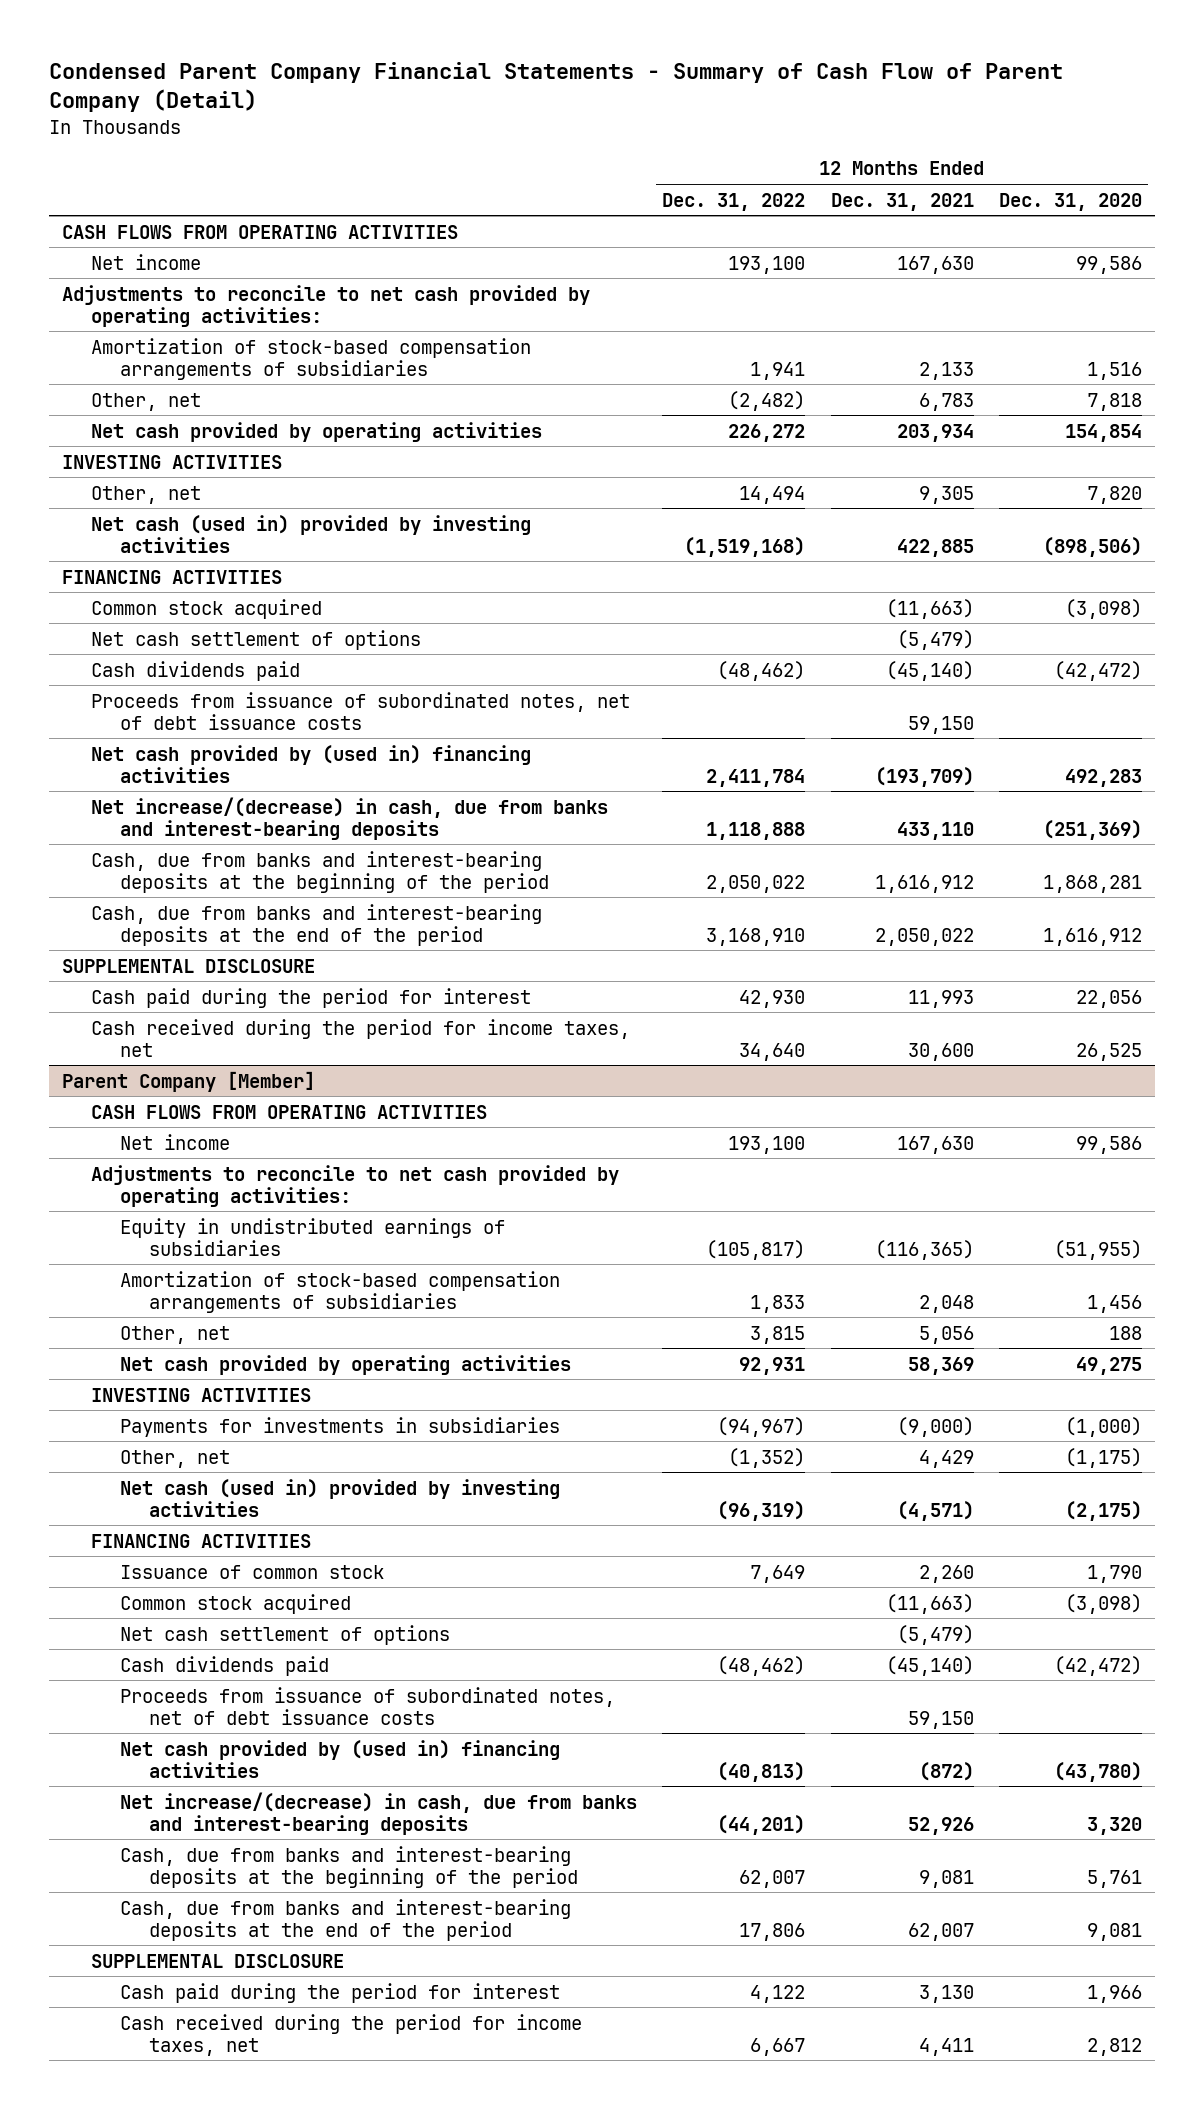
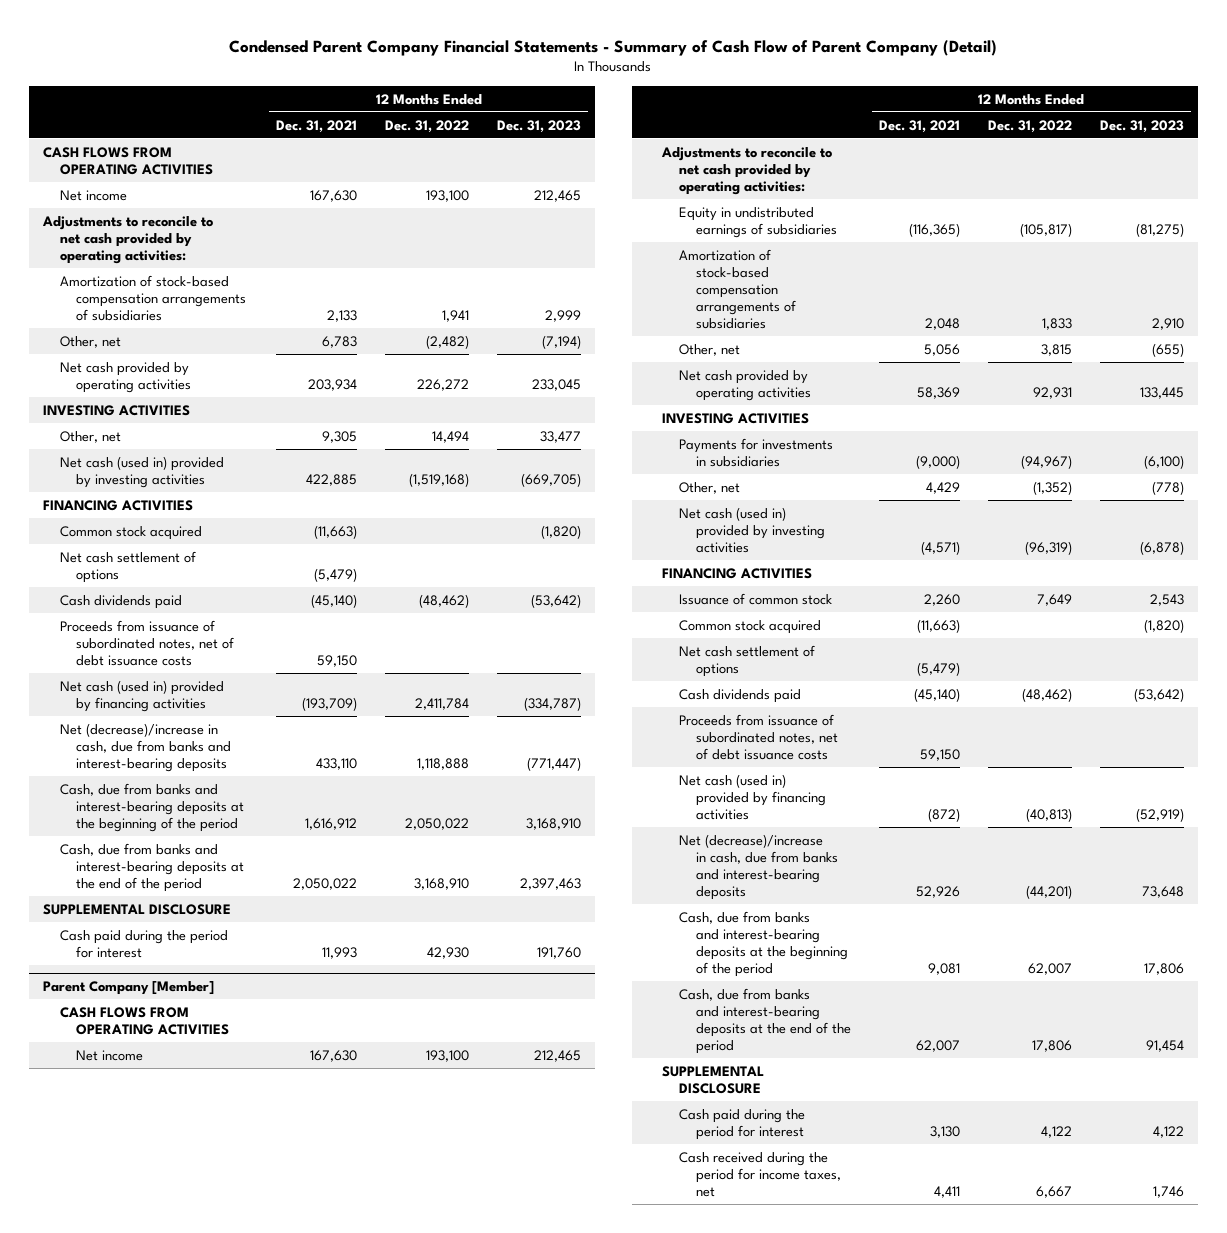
[999,192,1143,211] Dec. 31, 2020 -> none
none -> [497,119,582,133] Dec. 31, 2023
[91,744,532,783] Net cash provided by (used in) financing activities -> [59,679,224,712] Net cash (used in) provided by financing activities
[91,796,609,840] Net increase/(decrease) in cash, due from banks and interest-bearing deposits -> [59,722,232,772] Net (decrease)/increase in cash, due from banks and interest-bearing deposits
[91,1018,631,1057] Cash received during the period for income taxes, net -> none
[120,1739,561,1778] Net cash provided by (used in) financing activities -> [679,773,826,820] Net cash (used in) provided by financing activities
[120,1791,638,1835] Net increase/(decrease) in cash, due from banks and interest-bearing deposits -> [679,833,838,900] Net (decrease)/increase in cash, due from banks and interest-bearing deposits

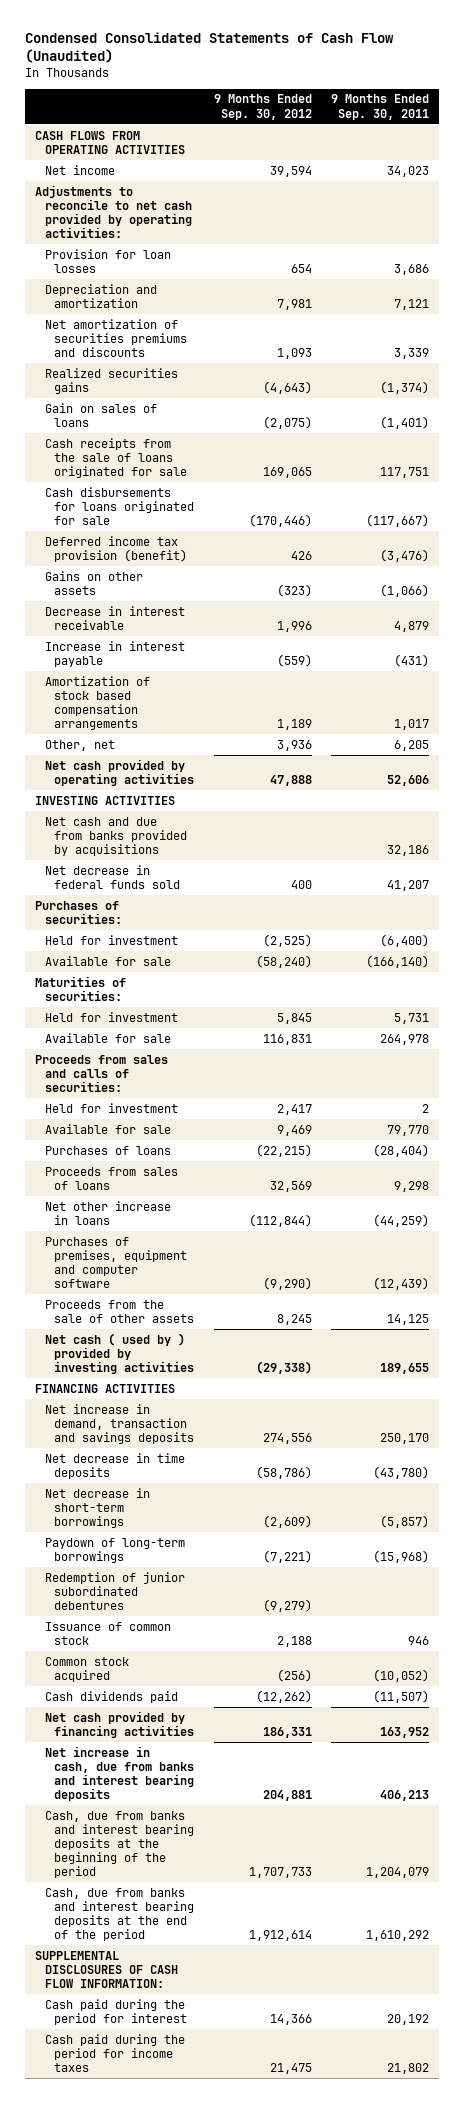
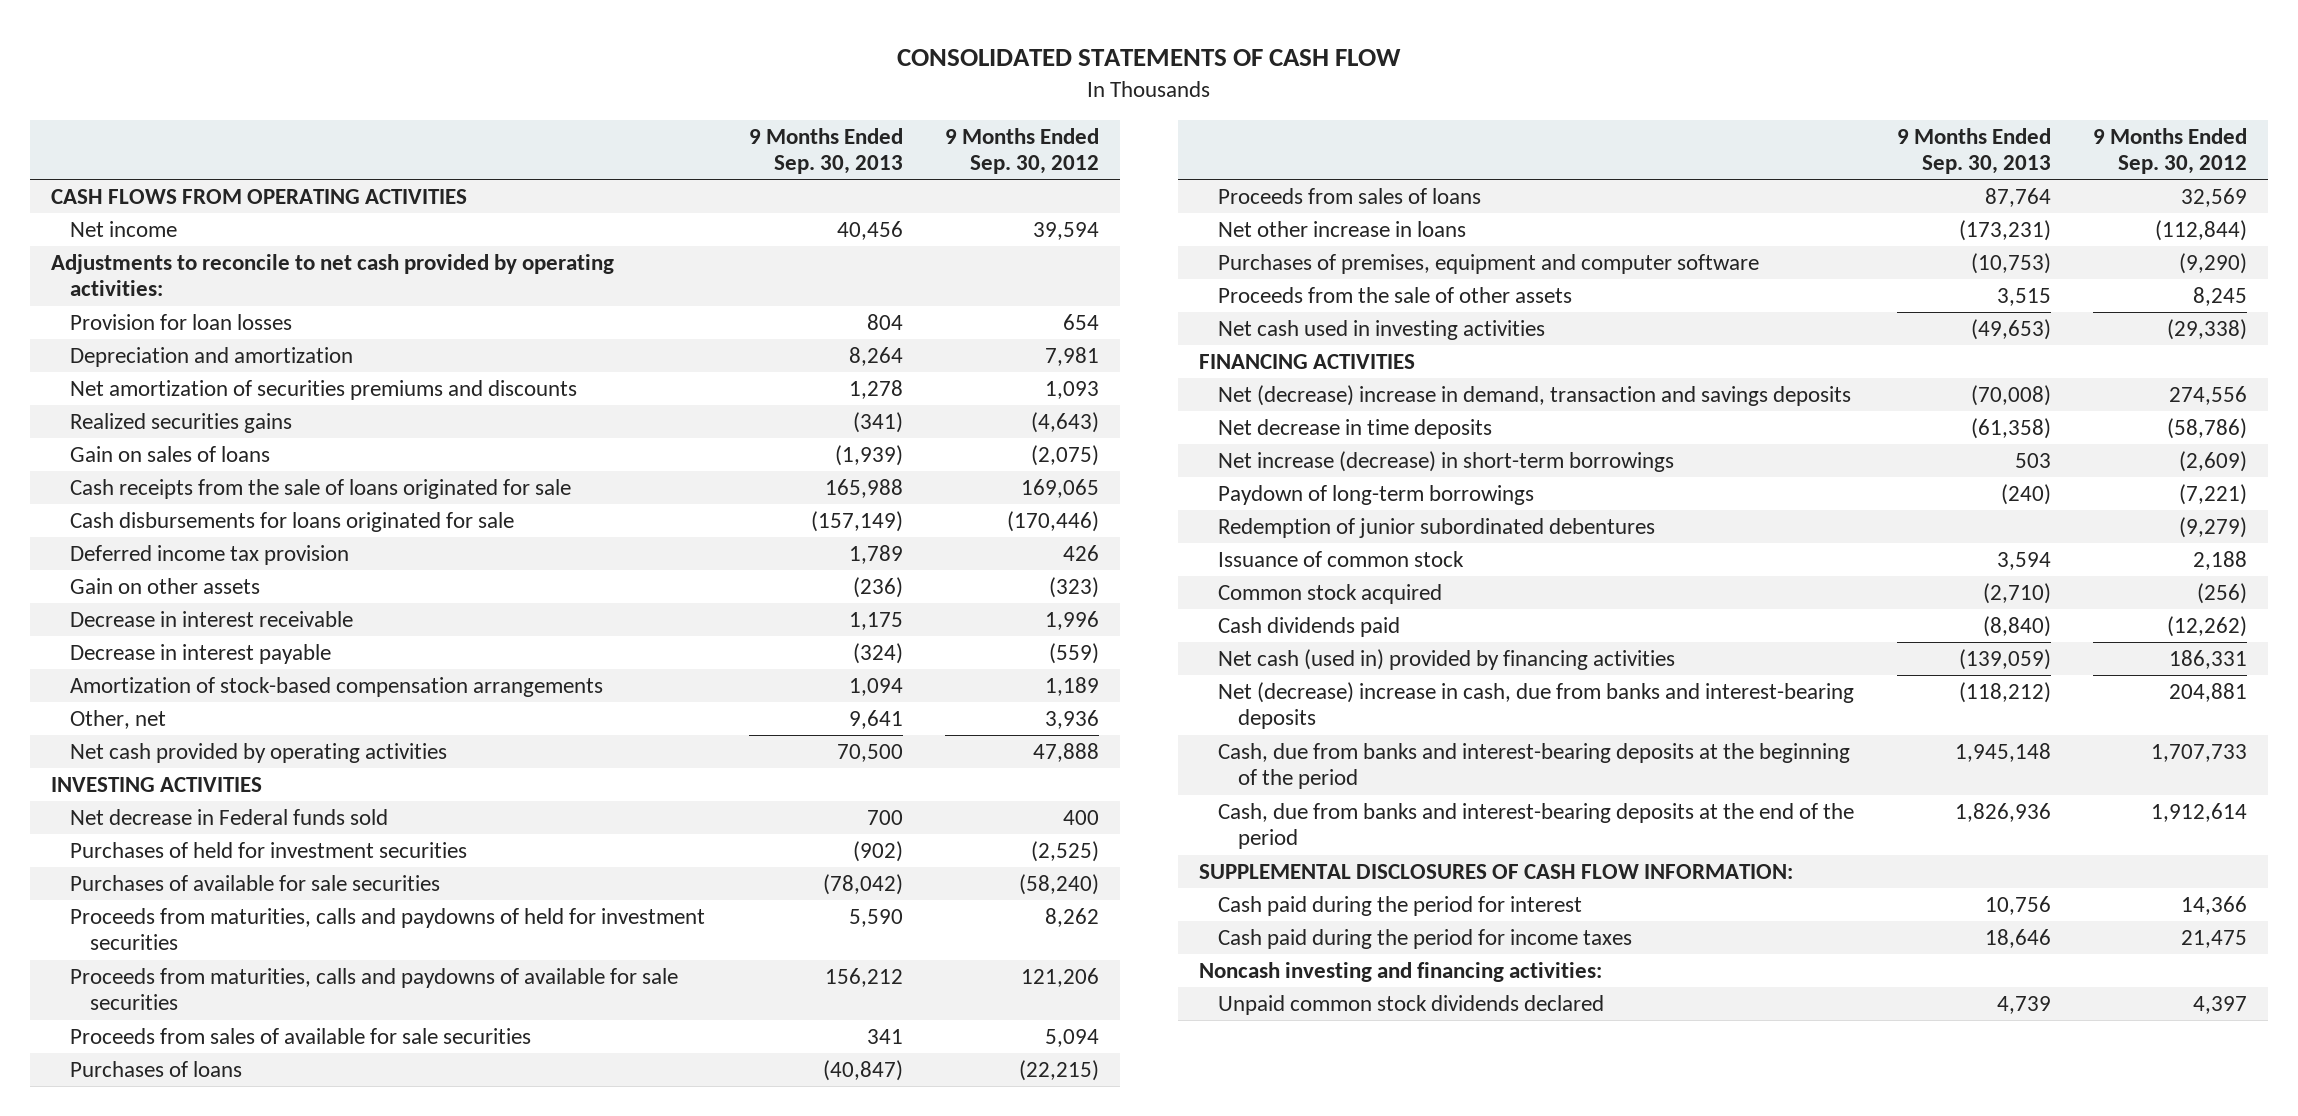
[25,32,395,64] Condensed Consolidated Statements of Cash Flow (Unaudited) -> [896,48,1401,66] CONSOLIDATED STATEMENTS OF CASH FLOW
[331,94,430,120] 9 Months Ended Sep. 30, 2011 -> none
none -> [748,127,903,175] 9 Months Ended Sep. 30, 2013
[44,535,187,562] Deferred income tax provision (benefit) -> [70,545,350,566] Deferred income tax provision
[44,570,143,595] Gains on other assets -> [70,578,261,595] Gain on other assets
[44,640,185,667] Increase in interest payable -> [70,644,332,665] Decrease in interest payable
[44,675,150,730] Amortization of stock based compensation arrangements -> [70,677,604,698] Amortization of stock-based compensation arrangements
[44,816,187,856] Net cash and due from banks provided by acquisitions -> none
[35,900,122,924] Purchases of securities: -> none
[35,975,127,1001] Maturities of securities: -> none
[35,1054,169,1092] Proceeds from sales and calls of securities: -> none
[44,1102,178,1113] Held for investment -> none
[44,864,180,889] Net decrease in federal funds sold -> [70,809,389,826] Net decrease in Federal funds sold
[44,934,178,945] Held for investment -> [70,842,468,859] Purchases of held for investment securities
[44,955,171,966] Available for sale -> [70,875,441,892] Purchases of available for sale securities
[44,1011,178,1022] Held for investment -> [70,908,706,951] Proceeds from maturities, calls and paydowns of held for investment securities
[276,1012,312,1024] 5,845 -> [1045,908,1100,928] 8,262
[44,1032,171,1043] Available for sale -> [70,968,679,1011] Proceeds from maturities, calls and paydowns of available for sale securities
[262,1033,312,1045] 116,831 -> [1021,968,1100,988] 121,206
[44,1123,171,1134] Available for sale -> [70,1028,532,1045] Proceeds from sales of available for sale securities
[276,1124,312,1136] 9,469 -> [1045,1029,1100,1048] 5,094
[44,1332,194,1374] Net cash ( used by ) provided by investing activities -> [1218,320,1546,341] Net cash used in investing activities
[44,1403,194,1444] Net increase in demand, transaction and savings deposits -> [1218,385,1852,407] Net (decrease) increase in demand, transaction and savings deposits
[44,1487,150,1528] Net decrease in short-term borrowings -> [1218,451,1675,473] Net increase (decrease) in short-term borrowings
[44,1710,194,1738] Net cash provided by financing activities -> [1218,649,1676,671] Net cash (used in) provided by financing activities
[44,1745,194,1801] Net increase in cash, due from banks and interest bearing deposits -> [1218,682,1855,730] Net (decrease) increase in cash, due from banks and interest-bearing deposits
[44,1810,194,1879] Cash, due from banks and interest bearing deposits at the beginning of the period -> [1218,743,1851,790] Cash, due from banks and interest-bearing deposits at the beginning of the period
[44,1887,194,1941] Cash, due from banks and interest bearing deposits at the end of the period -> [1218,803,1855,850] Cash, due from banks and interest-bearing deposits at the end of the period
none -> [1198,962,1602,983] Noncash investing and financing activities:
none -> [1218,995,1605,1016] Unpaid common stock dividends declared

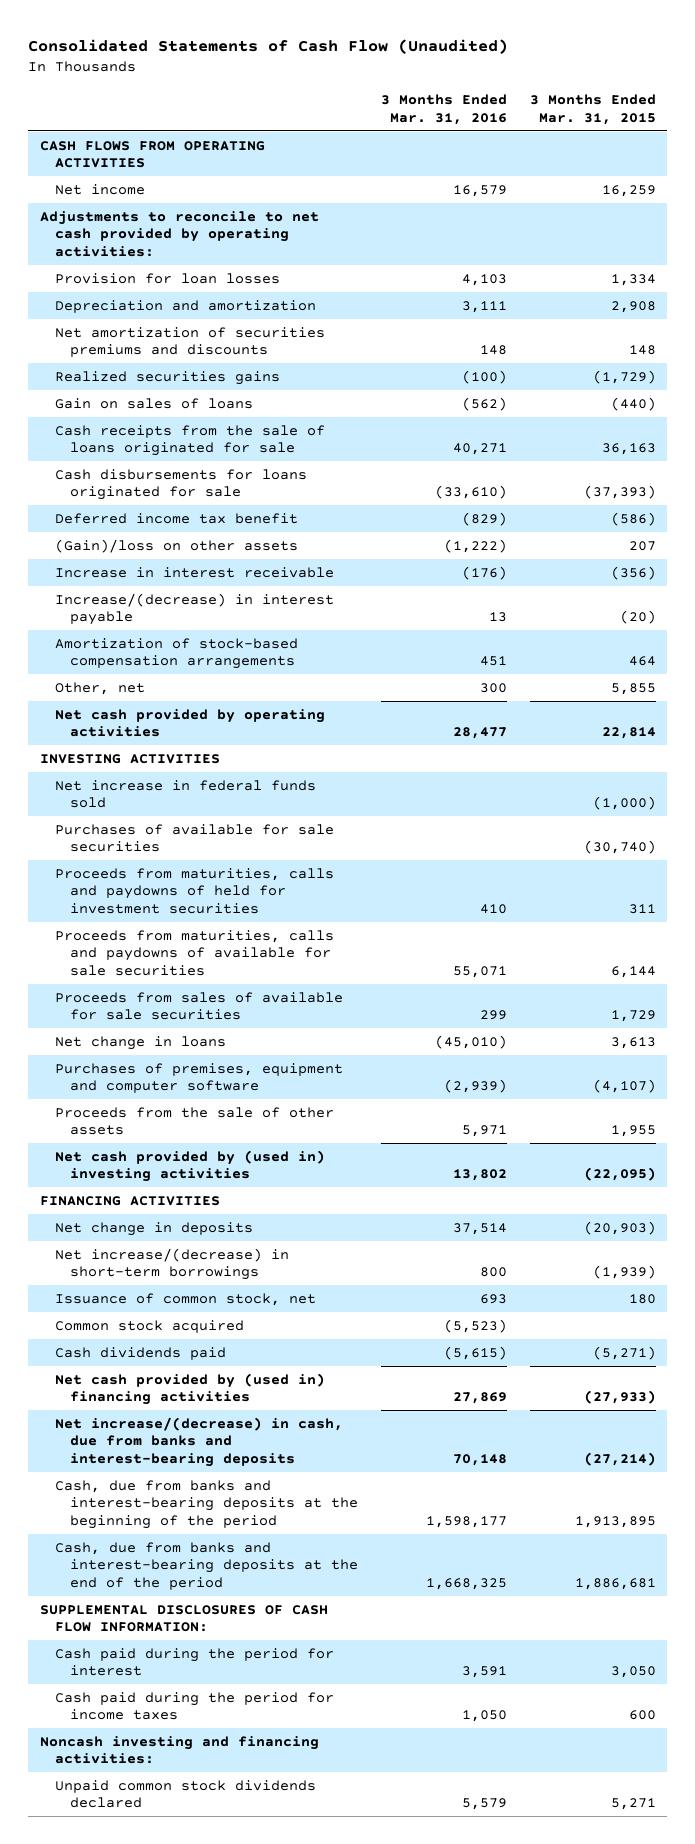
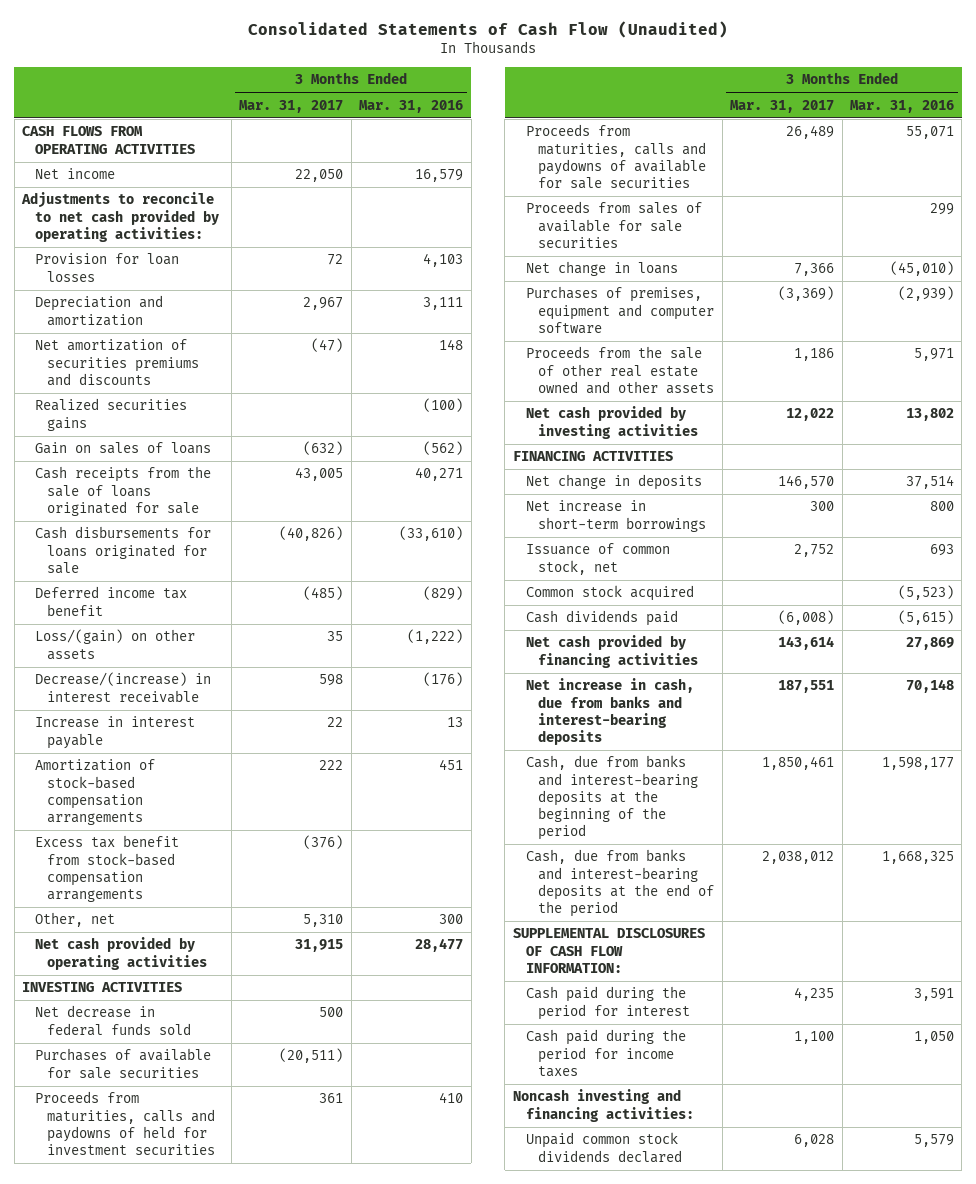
[529,94,656,125] 3 Months Ended Mar. 31, 2015 -> none
none -> [239,99,344,113] Mar. 31, 2017
[54,538,298,553] (Gain)/loss on other assets -> [34,629,195,660] Loss/(gain) on other assets
[54,566,334,578] Increase in interest receivable -> [34,672,211,703] Decrease/(increase) in interest receivable
[54,592,334,626] Increase/(decrease) in interest payable -> [34,716,195,749] Increase in interest payable
none -> [34,835,179,902] Excess tax benefit from stock-based compensation arrangements
[54,779,316,809] Net increase in federal funds sold -> [34,1005,192,1036] Net decrease in federal funds sold
[54,1106,334,1136] Proceeds from the sale of other assets -> [525,346,715,394] Proceeds from the sale of other real estate owned and other assets
[54,1149,325,1183] Net cash provided by (used in) investing activities -> [525,406,699,439] Net cash provided by investing activities
[54,1247,289,1281] Net increase/(decrease) in short-term borrowings -> [525,500,707,532] Net increase in short-term borrowings
[54,1372,325,1406] Net cash provided by (used in) financing activities -> [525,635,699,668] Net cash provided by financing activities
[54,1416,343,1467] Net increase/(decrease) in cash, due from banks and interest-bearing deposits -> [525,678,694,745] Net increase in cash, due from banks and interest-bearing deposits

